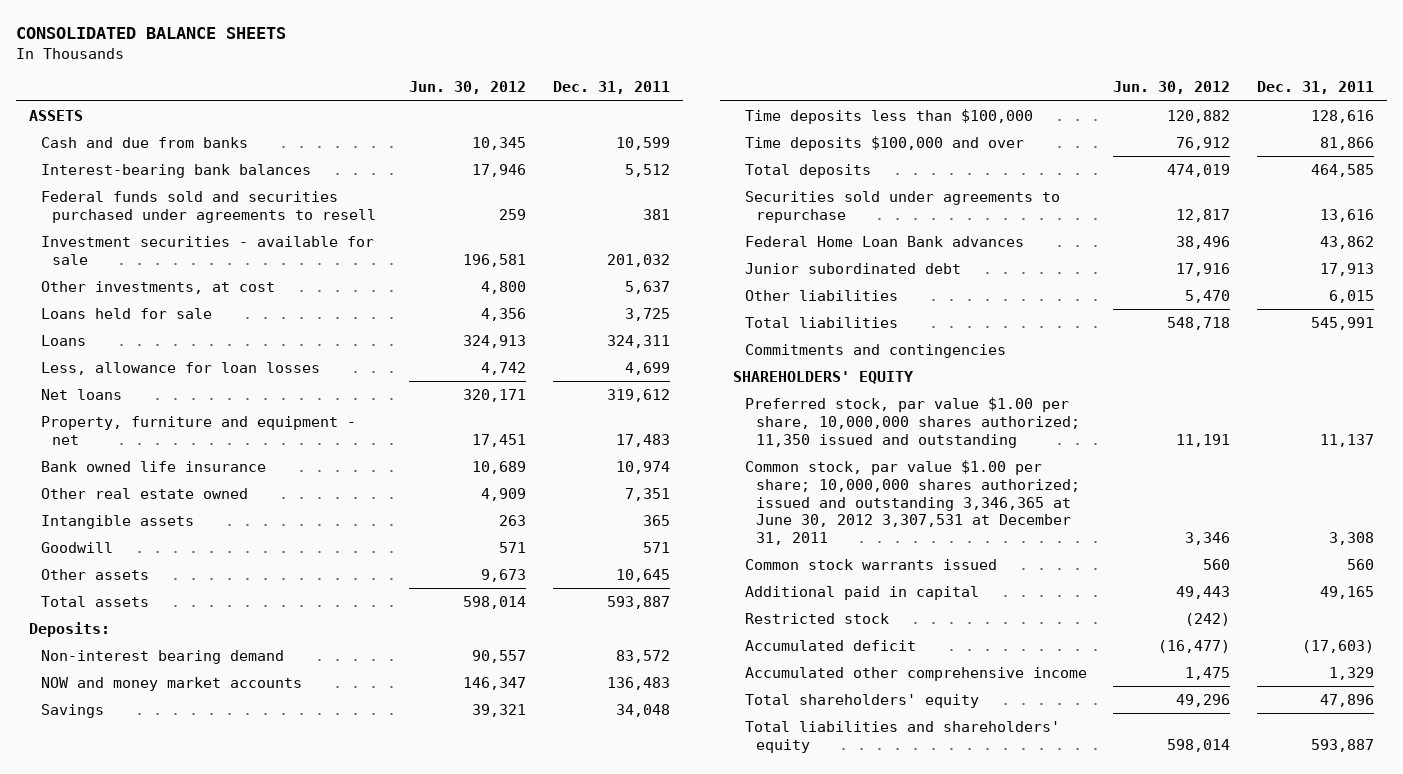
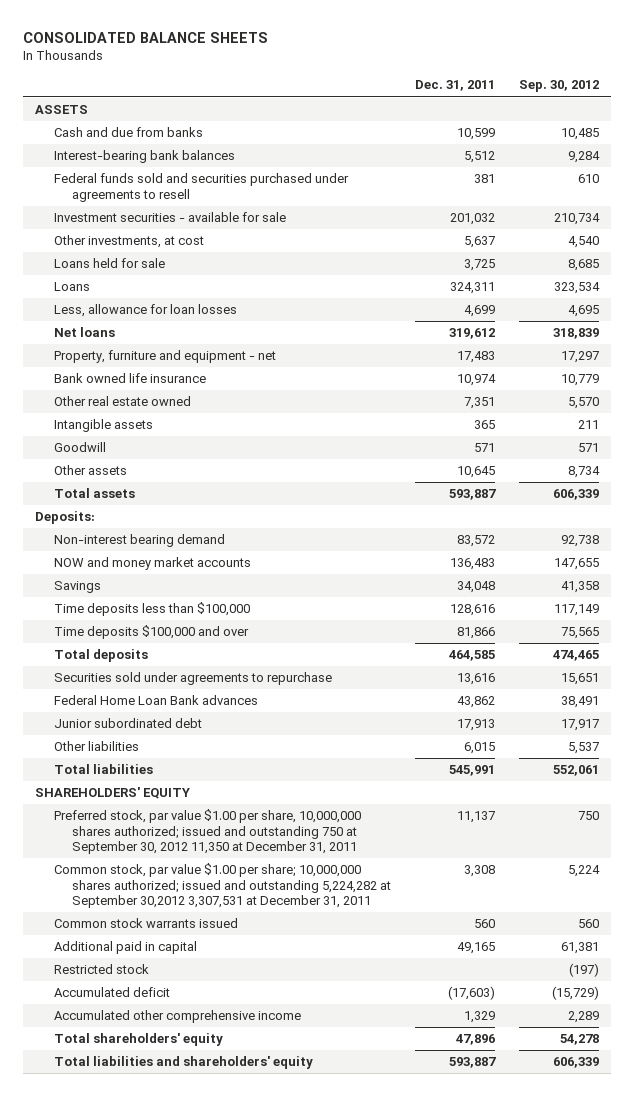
[409,81,527,95] Jun. 30, 2012 -> none
none -> [519,80,600,93] Sep. 30, 2012
[744,344,1006,359] Commitments and contingencies -> none
[744,397,1081,448] Preferred stock, par value $1.00 per share, 10,000,000 shares authorized; 11,350 issued and outstanding -> [53,809,361,855] Preferred stock, par value $1.00 per share, 10,000,000 shares authorized; issued and outstanding 750 at September 30, 2012 11,350 at December 31, 2011
[744,460,1081,546] Common stock, par value $1.00 per share; 10,000,000 shares authorized; issued and outstanding 3,346,365 at June 30, 2012 3,307,531 at December 31, 2011 -> [53,863,392,909] Common stock, par value $1.00 per share; 10,000,000 shares authorized; issued and outstanding 5,224,282 at September 30,2012 3,307,531 at December 31, 2011

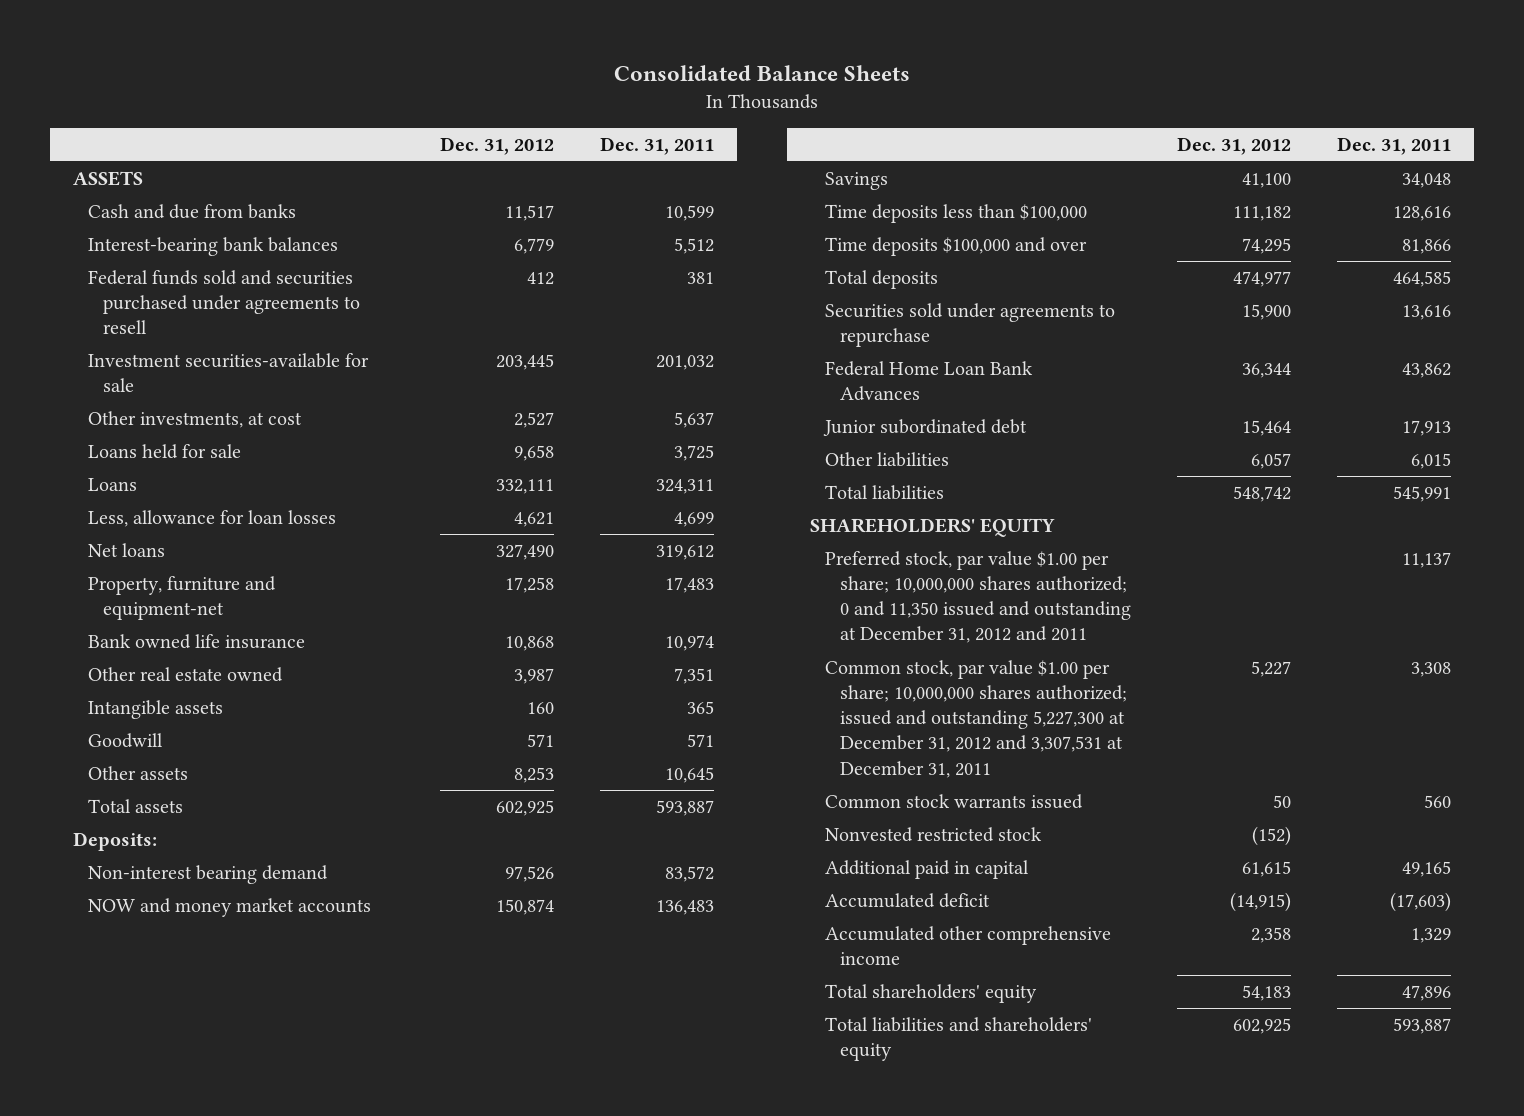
[23,32,269,44] CONSOLIDATED BALANCE SHEETS -> [614,64,911,81] Consolidated Balance Sheets
[519,80,600,93] Sep. 30, 2012 -> none
none -> [439,136,554,155] Dec. 31, 2012
[53,212,286,223] Investment securities - available for sale -> [87,352,369,393] Investment securities-available for sale
[53,350,276,364] Property, furniture and equipment - net -> [87,575,276,621] Property, furniture and equipment-net
[53,695,258,706] Federal Home Loan Bank advances -> [824,360,1033,402] Federal Home Loan Bank Advances
[53,809,361,855] Preferred stock, par value $1.00 per share, 10,000,000 shares authorized; issued and outstanding 750 at September 30, 2012 11,350 at December 31, 2011 -> [824,550,1131,644] Preferred stock, par value $1.00 per share; 10,000,000 shares authorized; 0 and 11,350 issued and outstanding at December 31, 2012 and 2011
[53,863,392,909] Common stock, par value $1.00 per share; 10,000,000 shares authorized; issued and outstanding 5,224,282 at September 30,2012 3,307,531 at December 31, 2011 -> [824,659,1127,778] Common stock, par value $1.00 per share; 10,000,000 shares authorized; issued and outstanding 5,227,300 at December 31, 2012 and 3,307,531 at December 31, 2011
none -> [824,826,1042,842] Nonvested restricted stock
[53,964,149,975] Restricted stock -> none

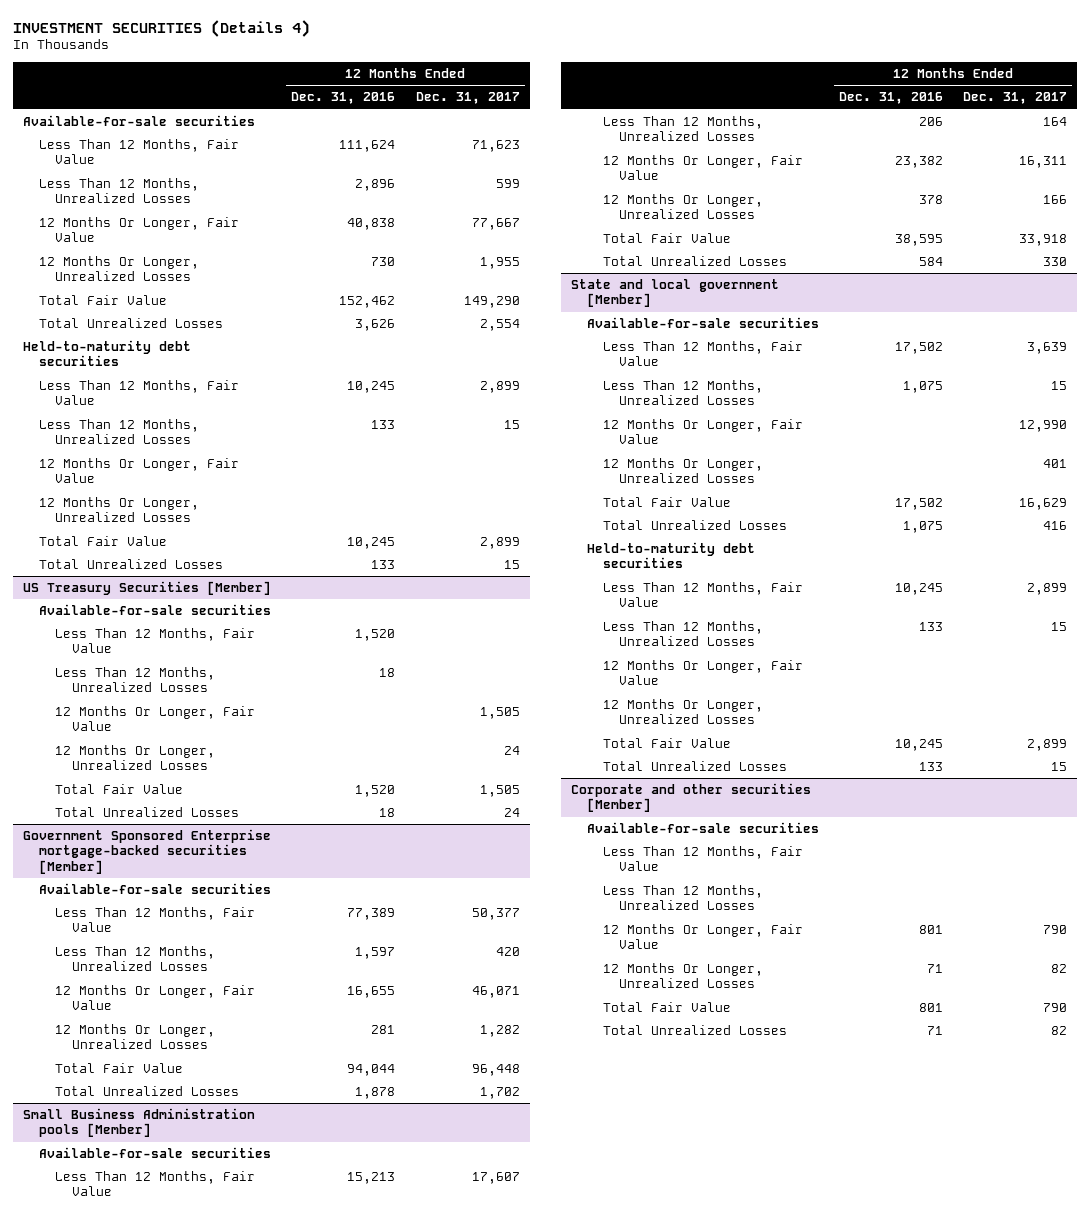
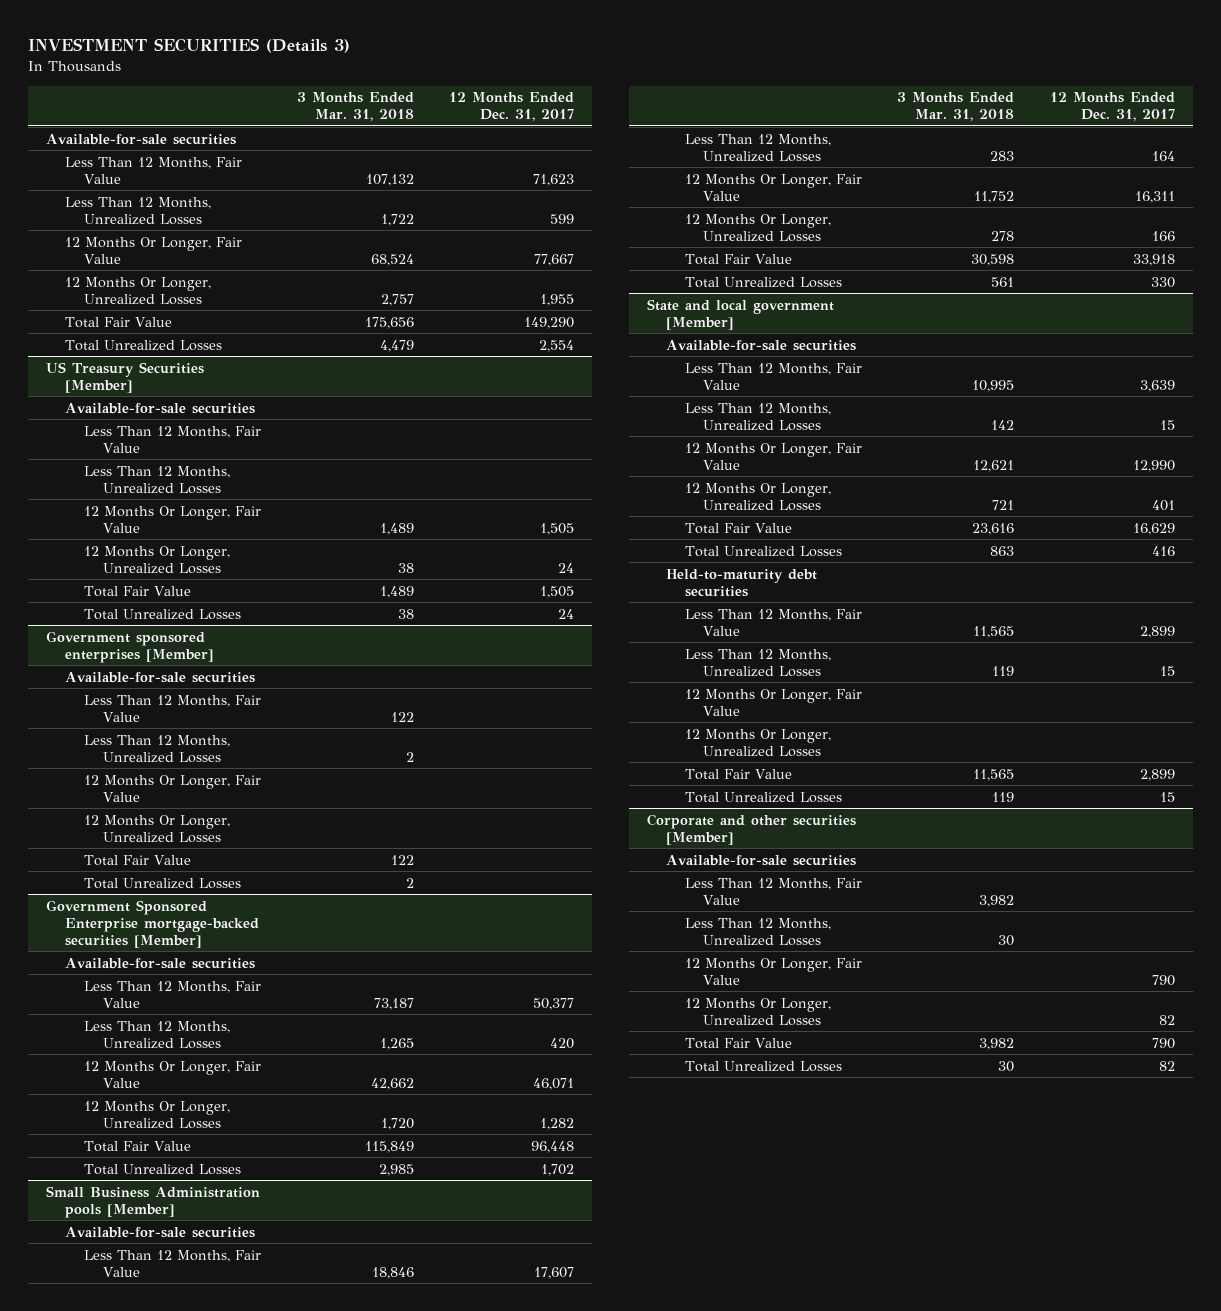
[13,19,311,37] INVESTMENT SECURITIES (Details 4) -> [28,38,351,54] INVESTMENT SECURITIES (Details 3)
[291,92,396,105] Dec. 31, 2016 -> none
none -> [296,92,414,122] 3 Months Ended Mar. 31, 2018
[23,340,192,367] Held-to-maturity debt securities -> none
[39,380,240,406] Less Than 12 Months, Fair Value -> none
[39,419,200,445] Less Than 12 Months, Unrealized Losses -> none
[39,458,240,484] 12 Months Or Longer, Fair Value -> none
[39,497,200,523] 12 Months Or Longer, Unrealized Losses -> none
[39,536,168,547] Total Fair Value -> none
[39,559,224,570] Total Unrealized Losses -> none
none -> [46,630,215,663] Government sponsored enterprises [Member]
none -> [65,671,256,683] Available-for-sale securities
none -> [83,694,261,722] Less Than 12 Months, Fair Value
none -> [83,734,230,763] Less Than 12 Months, Unrealized Losses
none -> [83,774,261,802] 12 Months Or Longer, Fair Value
none -> [83,814,230,843] 12 Months Or Longer, Unrealized Losses
none -> [83,854,191,866] Total Fair Value
none -> [83,877,241,889] Total Unrealized Losses

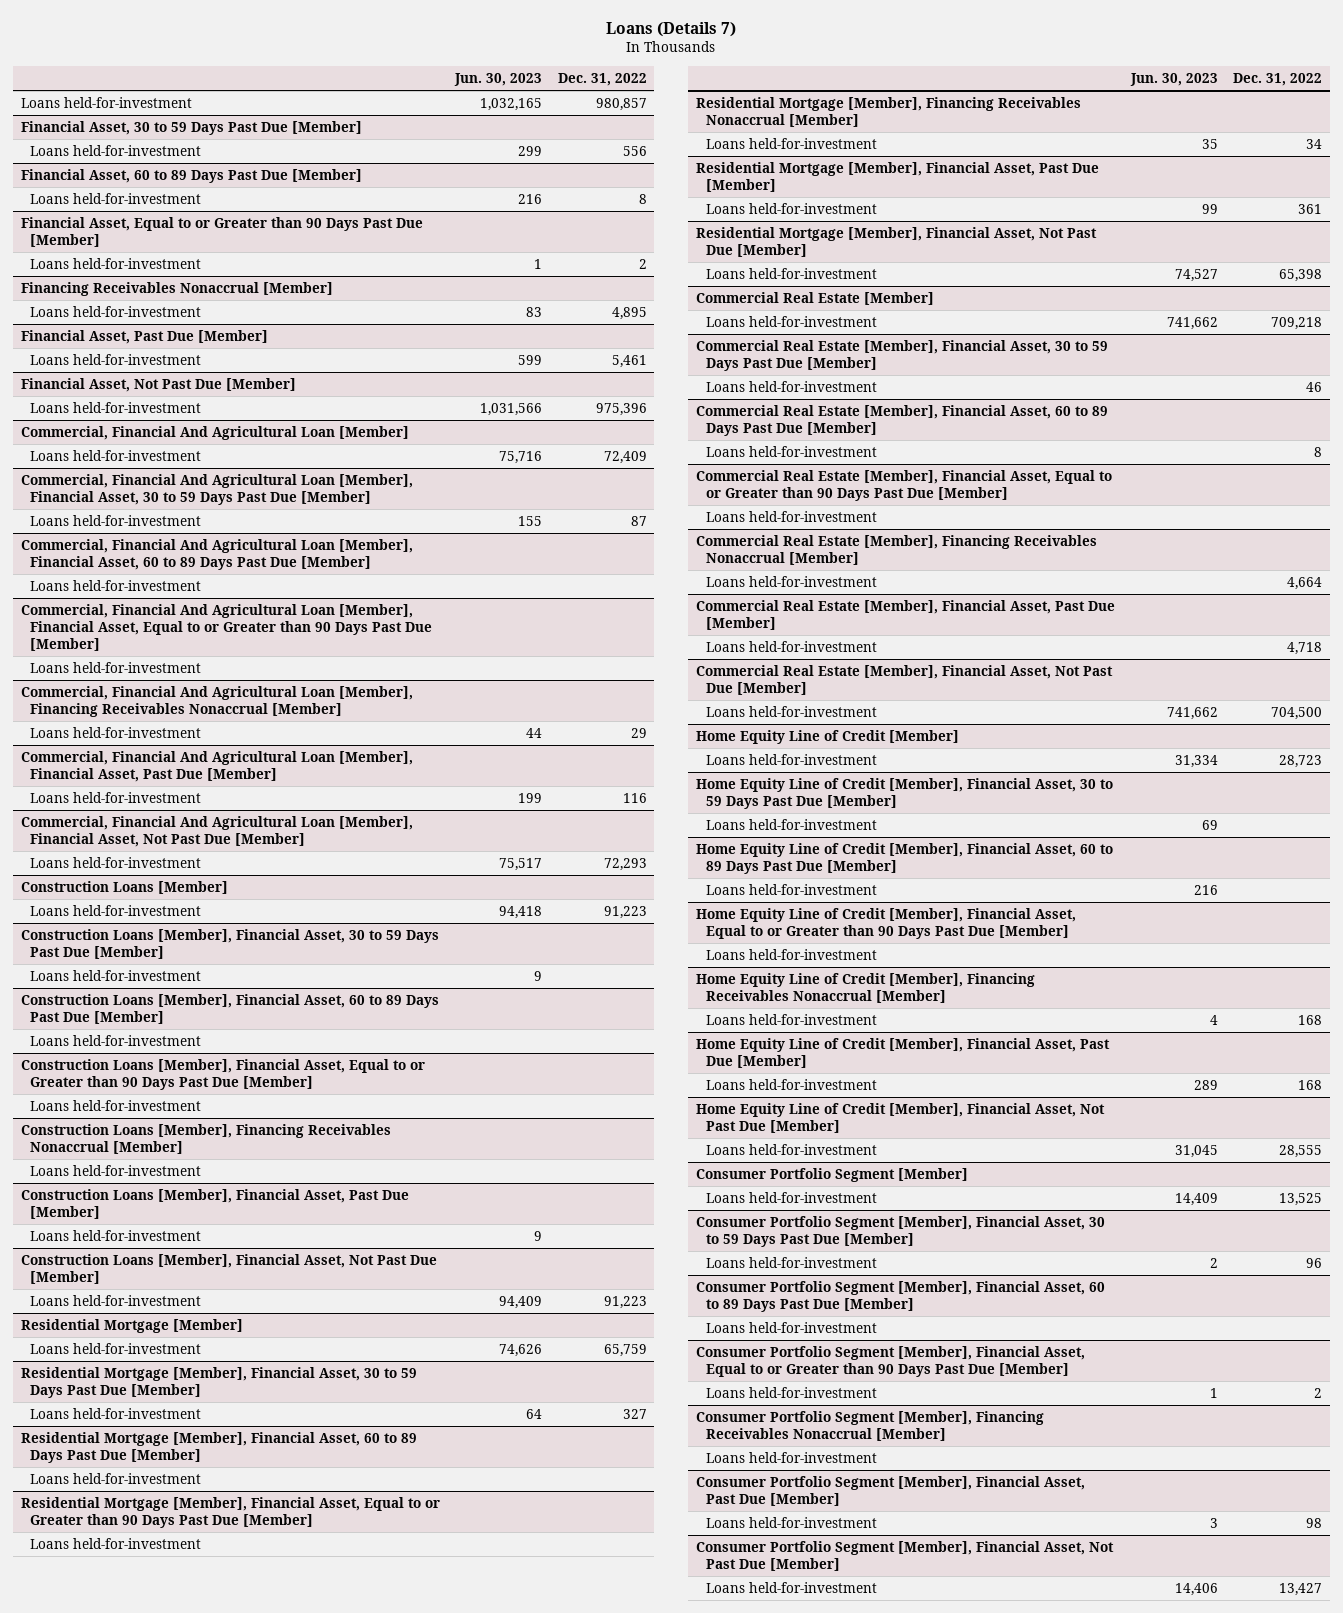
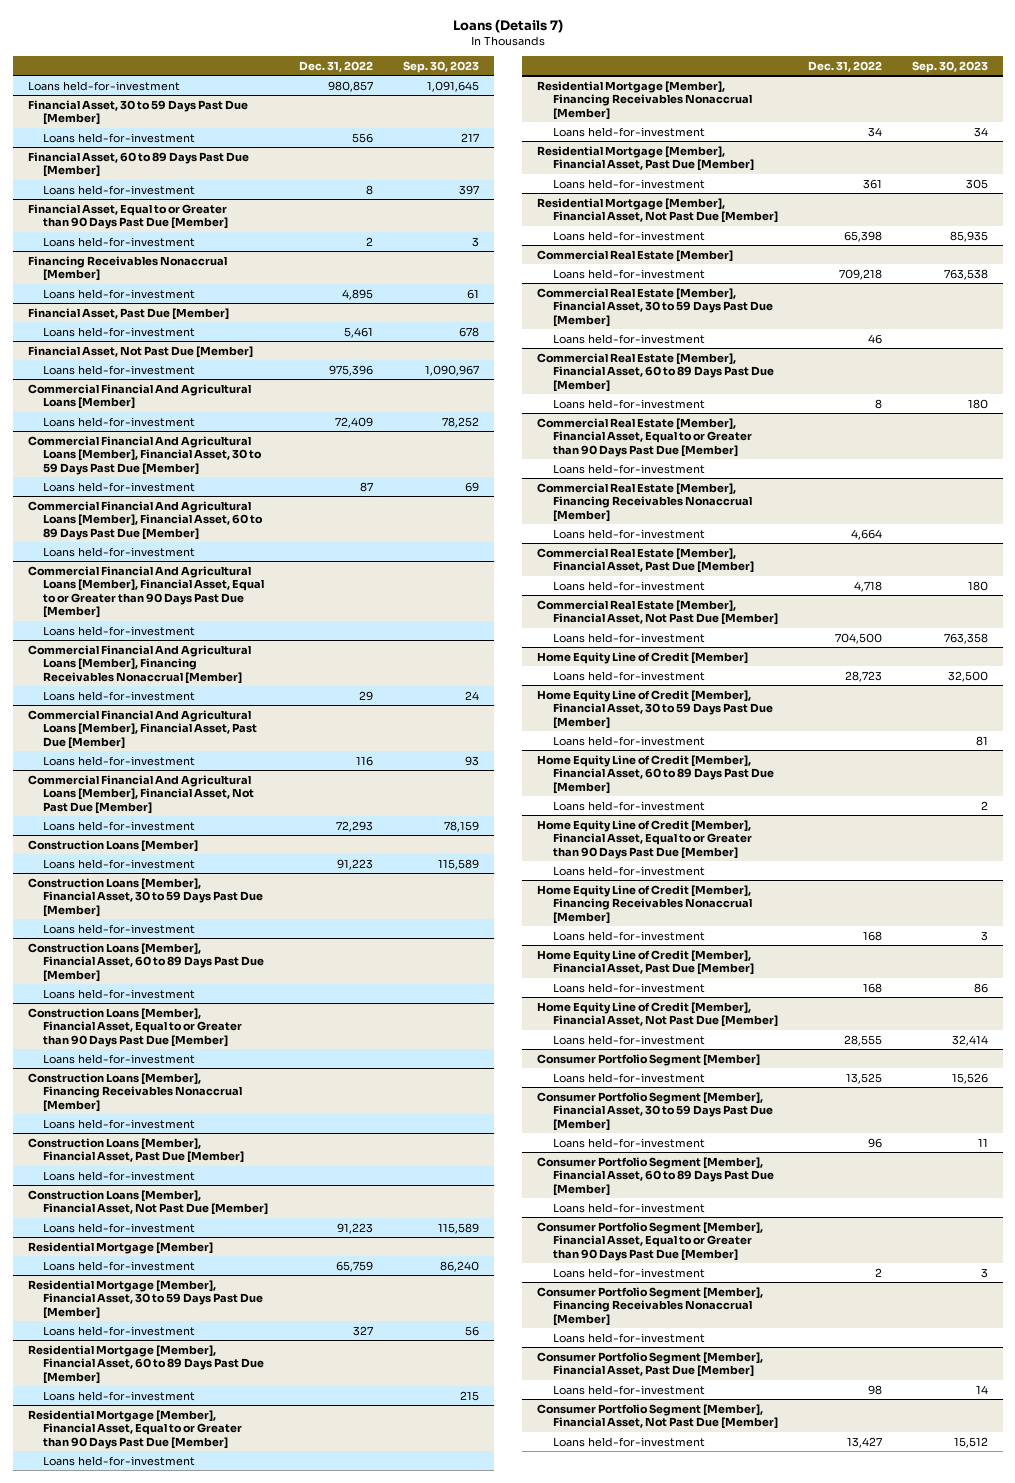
[454,73,543,87] Jun. 30, 2023 -> none
none -> [402,60,479,73] Sep. 30, 2023
[20,426,409,441] Commercial, Financial And Agricultural Loan [Member] -> [27,383,251,410] Commercial Financial And Agricultural Loans [Member]
[20,474,413,505] Commercial, Financial And Agricultural Loan [Member], Financial Asset, 30 to 59 Days Past Due [Member] -> [27,435,263,475] Commercial Financial And Agricultural Loans [Member], Financial Asset, 30 to 59 Days Past Due [Member]
[20,539,413,570] Commercial, Financial And Agricultural Loan [Member], Financial Asset, 60 to 89 Days Past Due [Member] -> [27,500,264,540] Commercial Financial And Agricultural Loans [Member], Financial Asset, 60 to 89 Days Past Due [Member]
[20,604,433,651] Commercial, Financial And Agricultural Loan [Member], Financial Asset, Equal to or Greater than 90 Days Past Due [Member] -> [27,565,265,619] Commercial Financial And Agricultural Loans [Member], Financial Asset, Equal to or Greater than 90 Days Past Due [Member]
[20,686,413,717] Commercial, Financial And Agricultural Loan [Member], Financing Receivables Nonaccrual [Member] -> [27,644,251,684] Commercial Financial And Agricultural Loans [Member], Financing Receivables Nonaccrual [Member]
[20,751,413,782] Commercial, Financial And Agricultural Loan [Member], Financial Asset, Past Due [Member] -> [27,709,258,749] Commercial Financial And Agricultural Loans [Member], Financial Asset, Past Due [Member]
[20,816,413,847] Commercial, Financial And Agricultural Loan [Member], Financial Asset, Not Past Due [Member] -> [27,774,255,814] Commercial Financial And Agricultural Loans [Member], Financial Asset, Not Past Due [Member]

